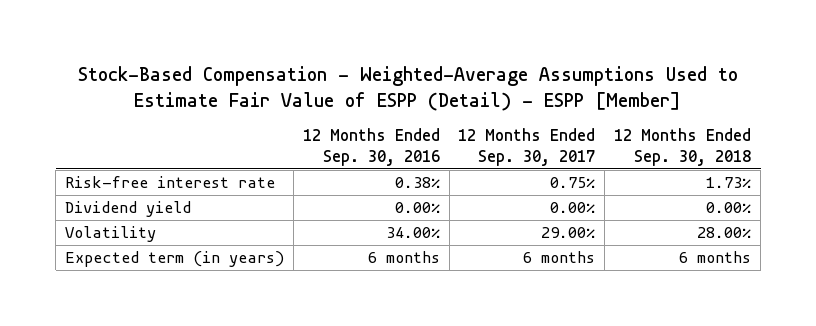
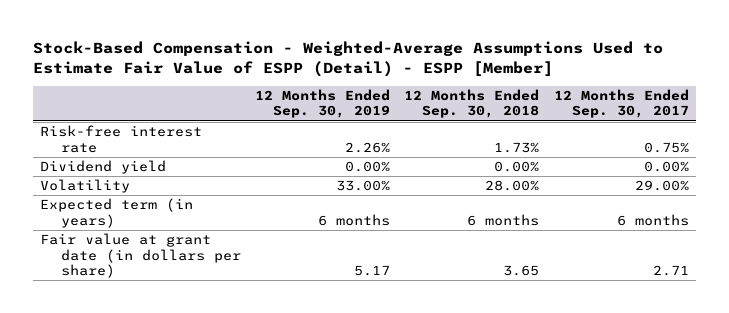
[302,128,440,166] 12 Months Ended Sep. 30, 2016 -> none
none -> [255,88,391,119] 12 Months Ended Sep. 30, 2019
none -> [40,233,241,279] Fair value at grant date (in dollars per share)

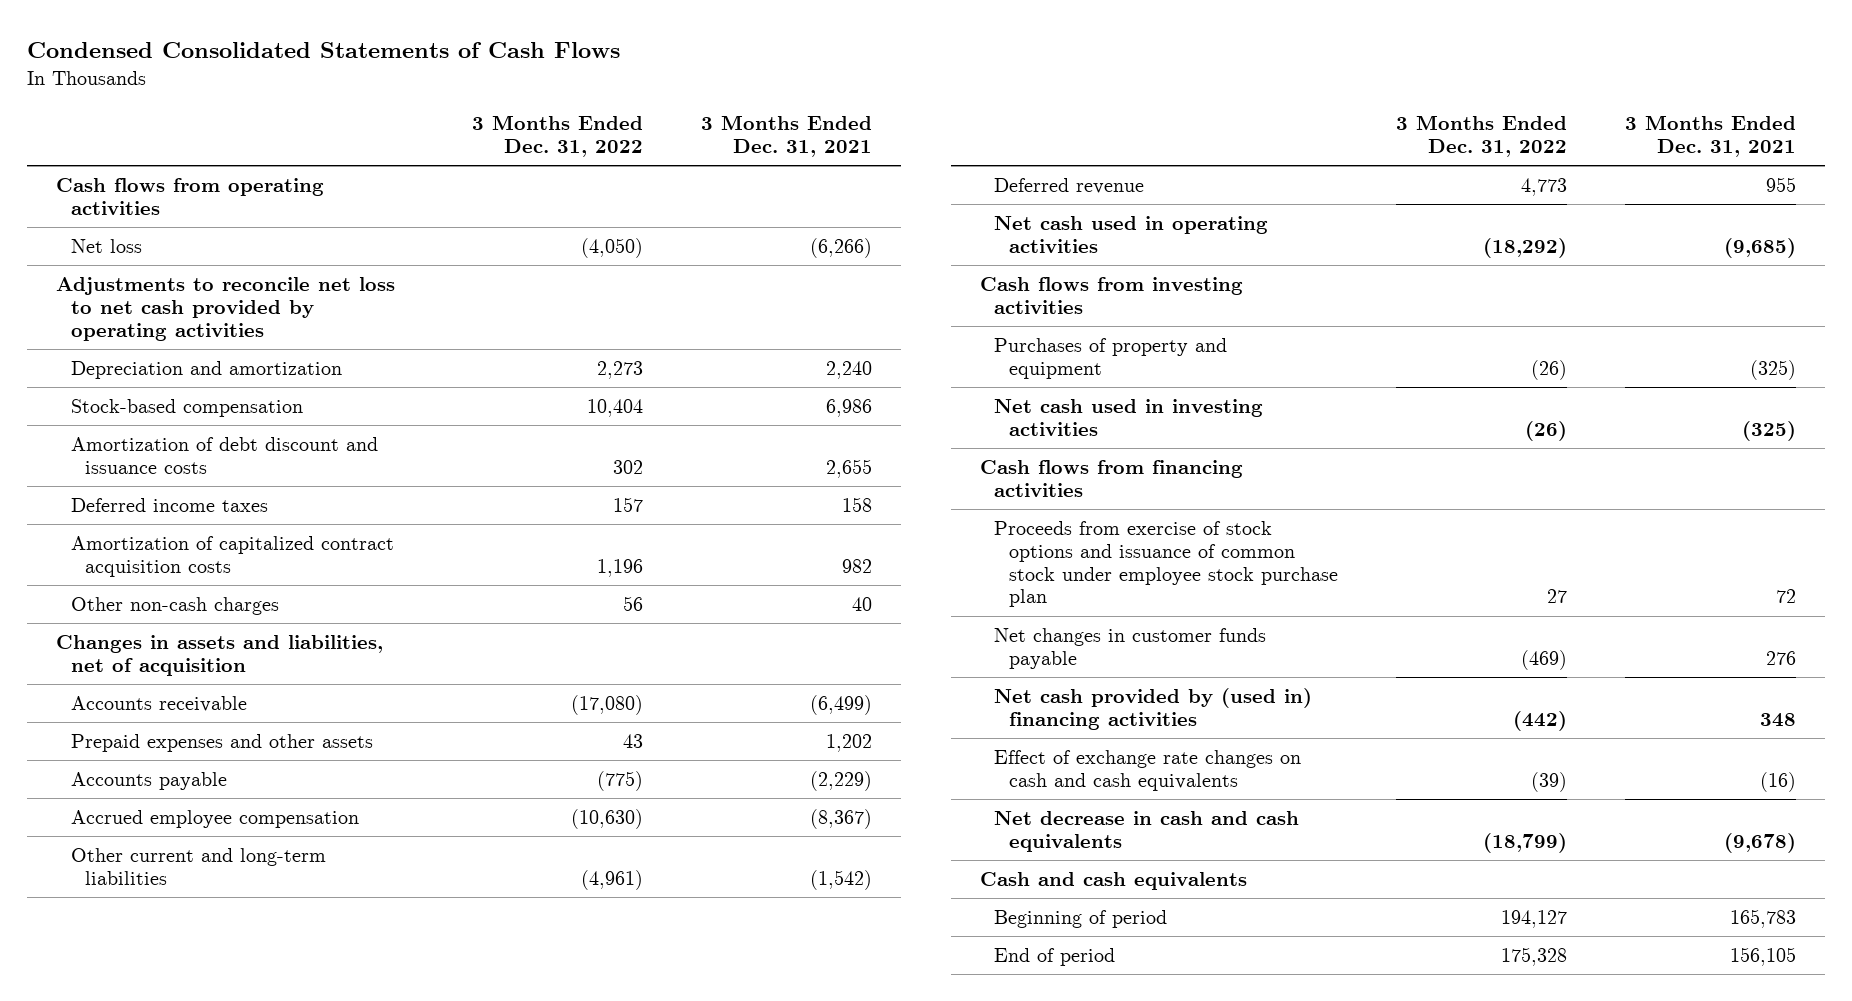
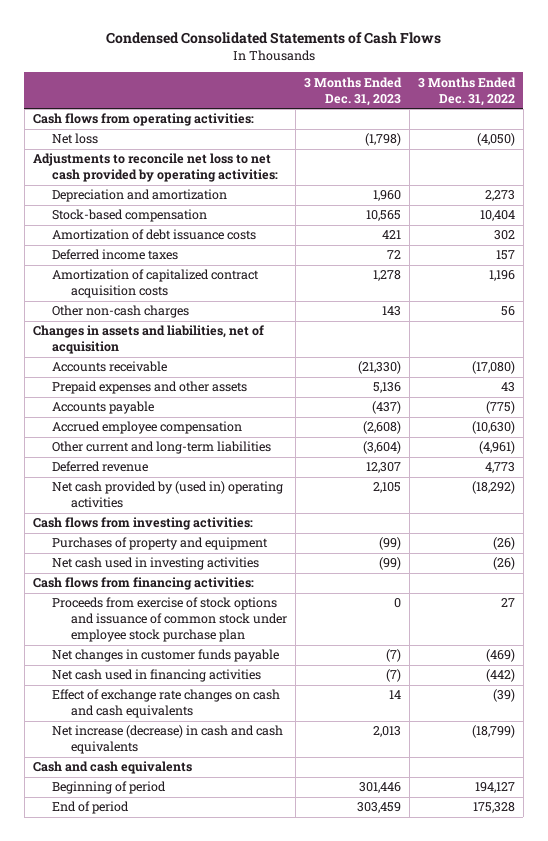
[701,115,873,158] 3 Months Ended Dec. 31, 2021 -> none
none -> [303,76,402,106] 3 Months Ended Dec. 31, 2023
[56,177,325,215] Cash flows from operating activities -> [32,113,254,127] Cash flows from operating activities:
[56,276,396,341] Adjustments to reconcile net loss to net cash provided by operating activities -> [32,153,278,183] Adjustments to reconcile net loss to net cash provided by operating activities:
[70,436,378,474] Amortization of debt discount and issuance costs -> [51,229,256,241] Amortization of debt issuance costs
[994,215,1269,253] Net cash used in operating activities -> [51,481,283,509] Net cash provided by (used in) operating activities
[979,276,1243,314] Cash flows from investing activities -> [32,517,253,531] Cash flows from investing activities:
[979,459,1243,497] Cash flows from financing activities -> [32,577,254,591] Cash flows from financing activities:
[994,687,1313,730] Net cash provided by (used in) financing activities -> [51,669,261,683] Net cash used in financing activities
[994,810,1300,852] Net decrease in cash and cash equivalents -> [51,725,283,755] Net increase (decrease) in cash and cash equivalents

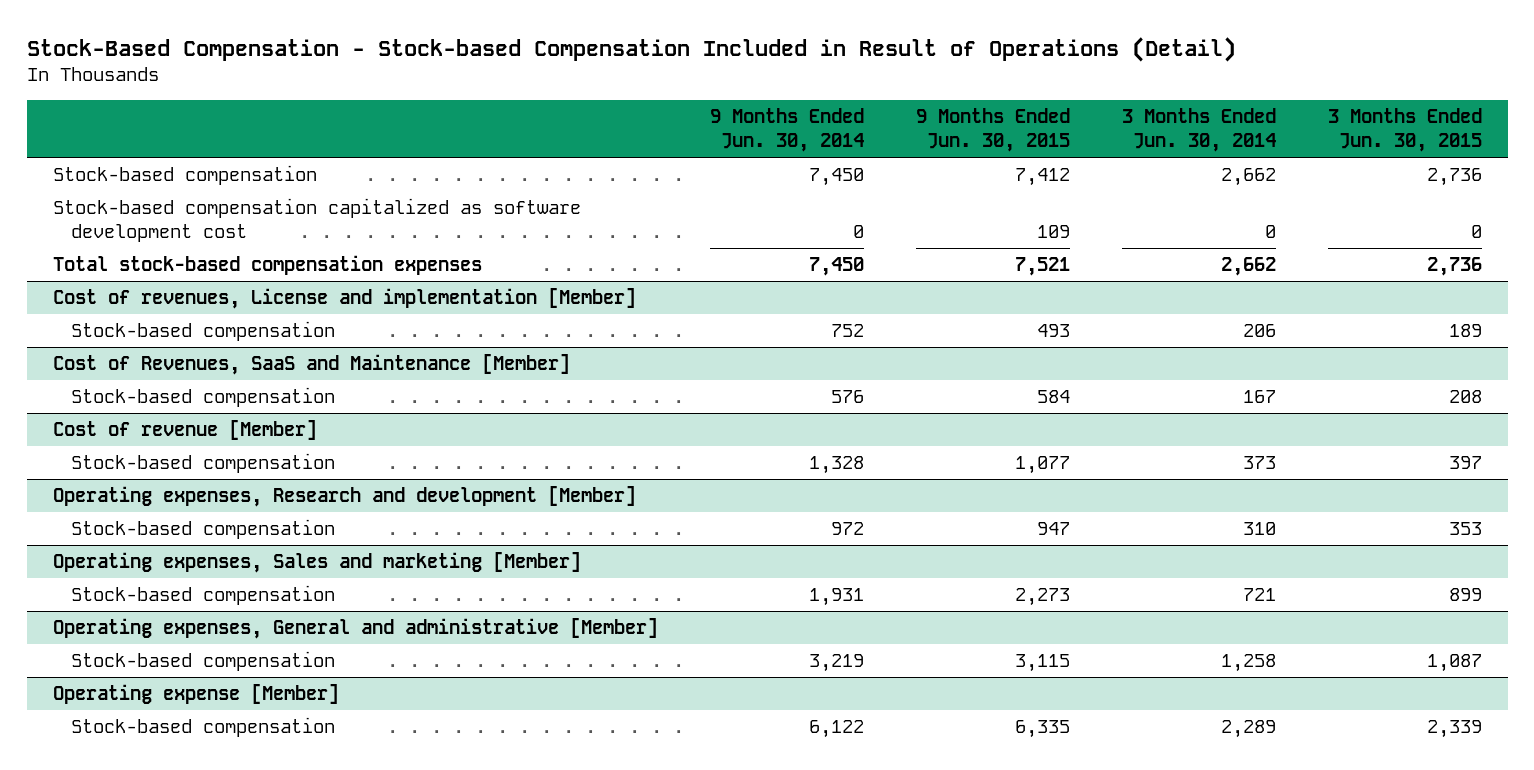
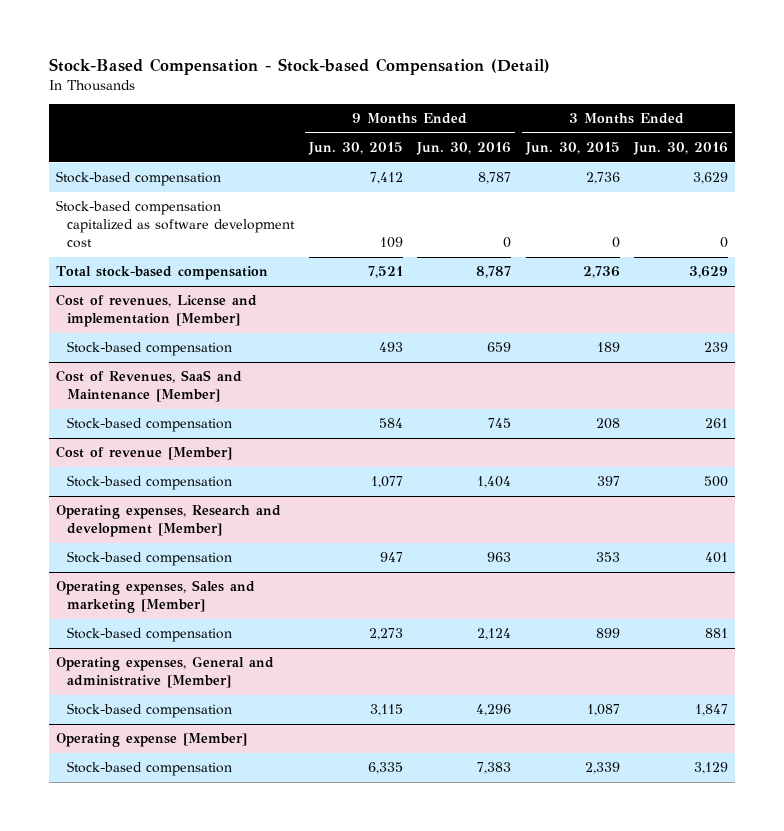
[26,36,1236,62] Stock-Based Compensation - Stock-based Compensation Included in Result of Operations (Detail) -> [48,57,550,75] Stock-Based Compensation - Stock-based Compensation (Detail)
[709,108,864,153] 9 Months Ended Jun. 30, 2014 -> none
[1121,108,1276,153] 3 Months Ended Jun. 30, 2014 -> none
none -> [416,142,512,156] Jun. 30, 2016
none -> [632,142,728,156] Jun. 30, 2016
[52,255,482,276] Total stock-based compensation expenses -> [55,266,268,281] Total stock-based compensation

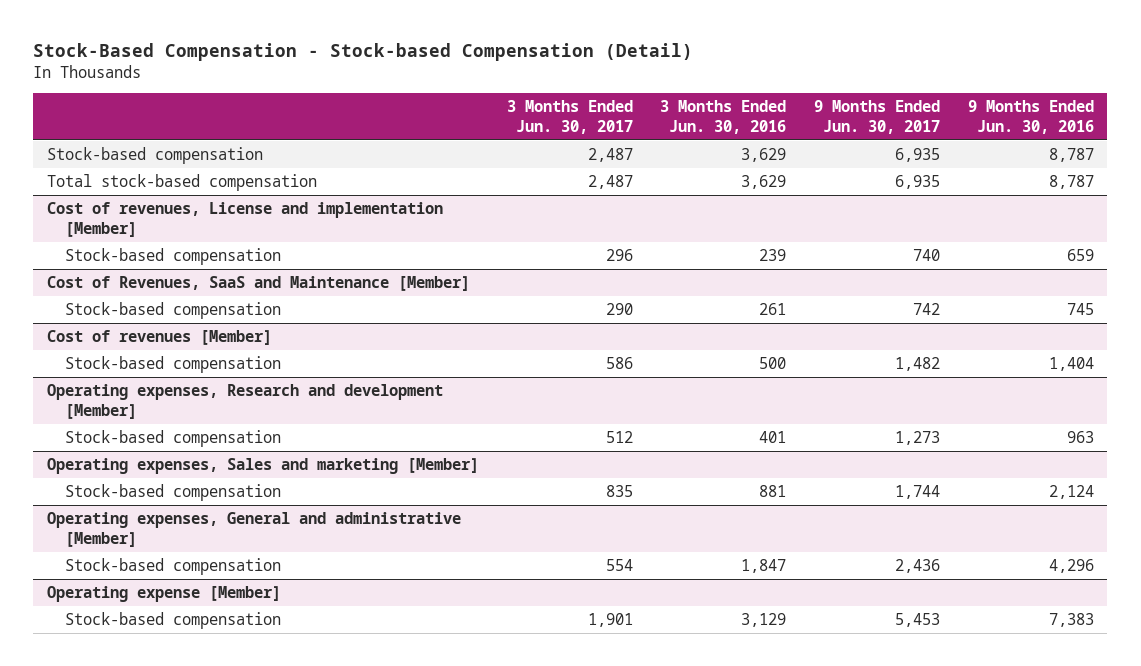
[307,142,403,156] Jun. 30, 2015 -> none
[524,142,620,156] Jun. 30, 2015 -> none
none -> [506,100,633,134] 3 Months Ended Jun. 30, 2017
none -> [813,100,940,134] 9 Months Ended Jun. 30, 2017
[55,200,296,249] Stock-based compensation capitalized as software development cost -> none
[55,446,232,461] Cost of revenue [Member] -> [47,330,273,346] Cost of revenues [Member]

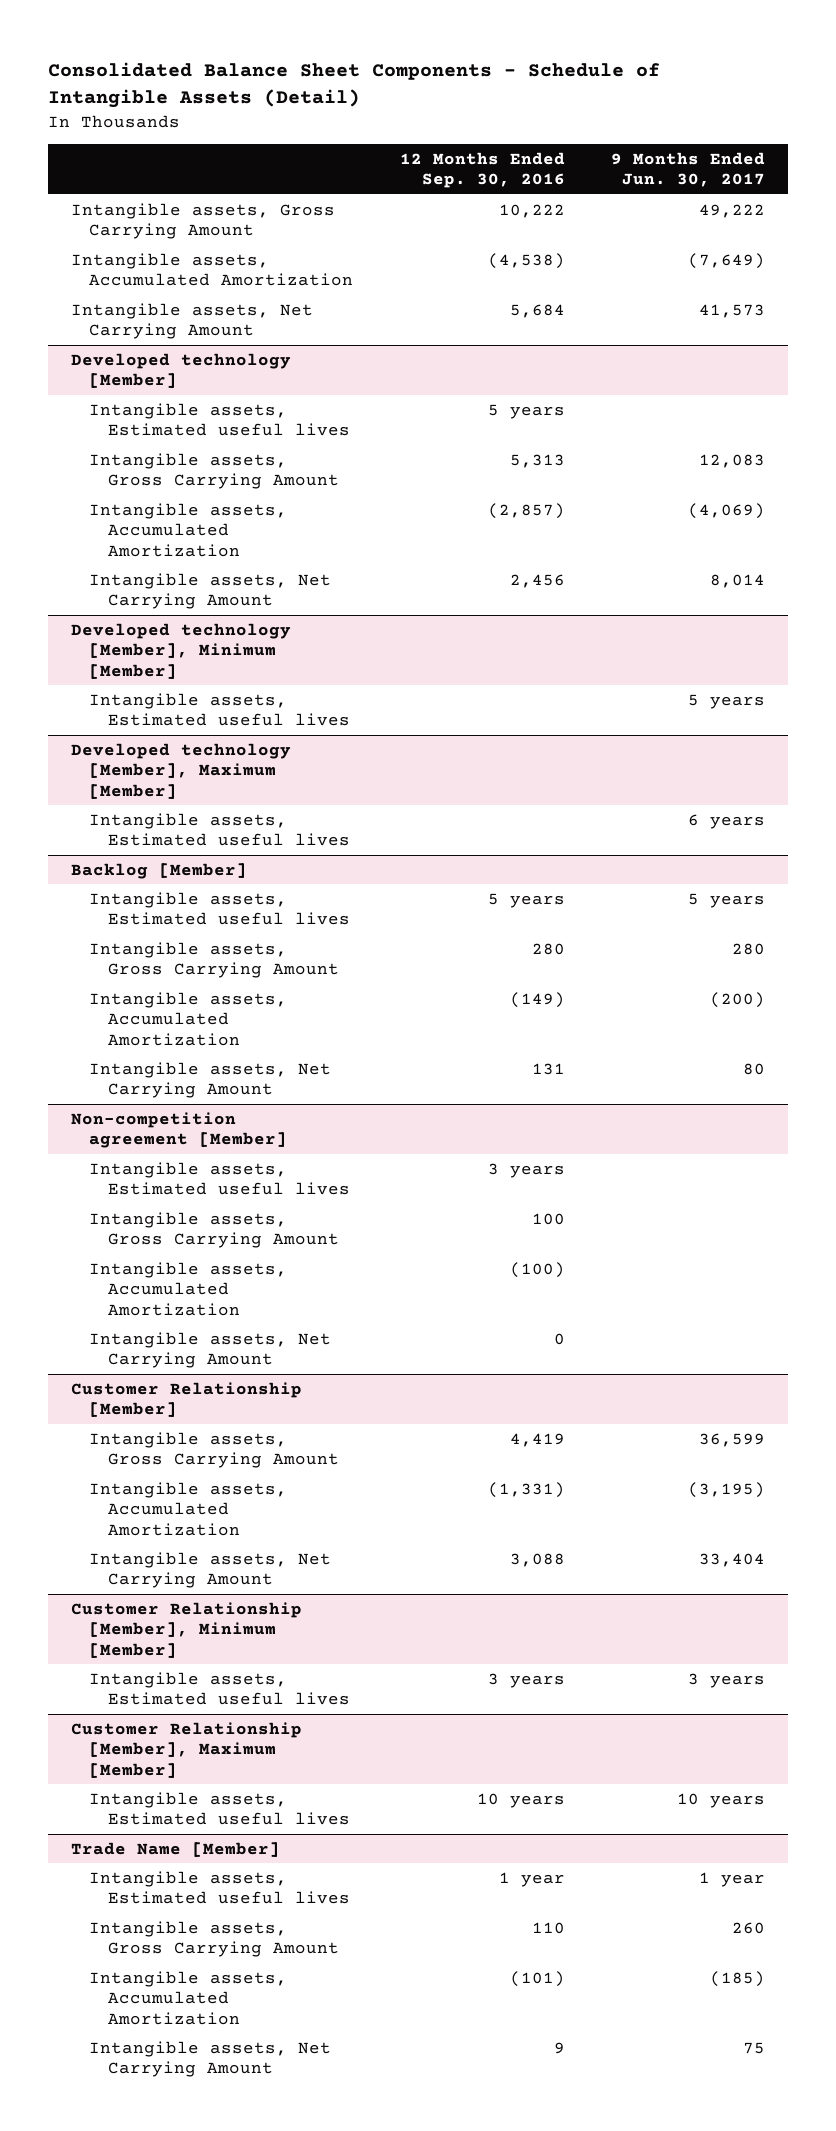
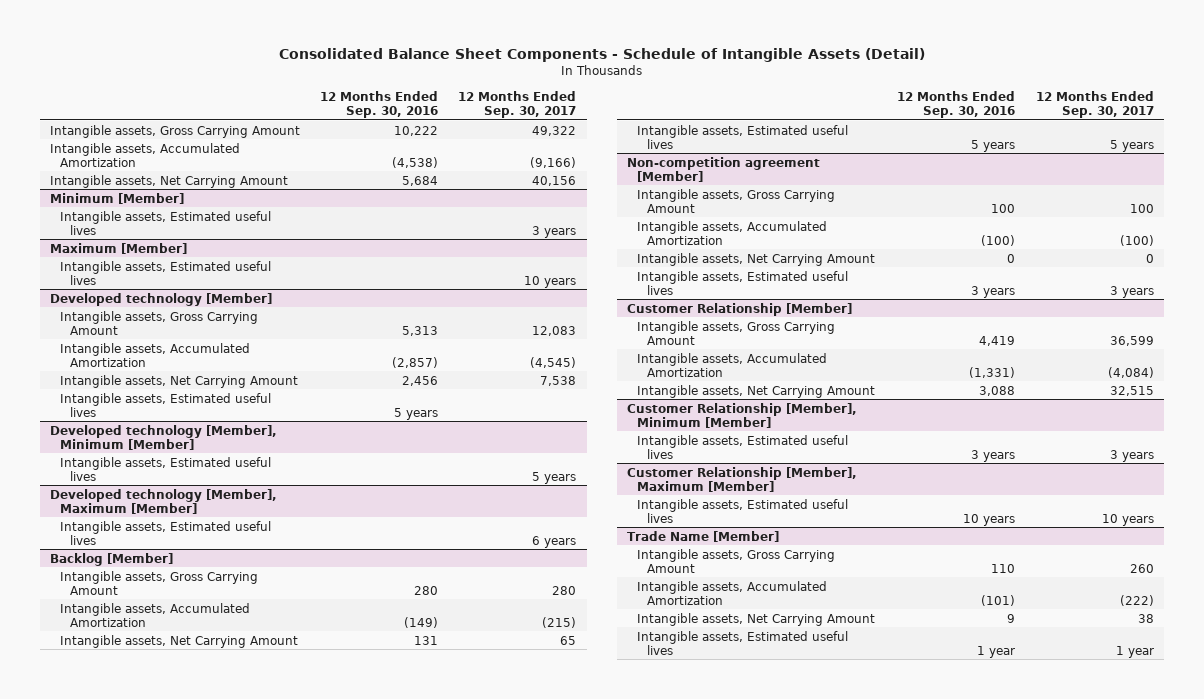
[610,151,765,188] 9 Months Ended Jun. 30, 2017 -> none
none -> [458,90,577,119] 12 Months Ended Sep. 30, 2017
none -> [50,192,185,204] Minimum [Member]
none -> [59,210,271,235] Intangible assets, Estimated useful lives
none -> [50,242,188,254] Maximum [Member]
none -> [59,260,271,285] Intangible assets, Estimated useful lives
[89,402,350,437] Intangible assets, Estimated useful lives -> [59,392,271,417] Intangible assets, Estimated useful lives
[89,891,350,926] Intangible assets, Estimated useful lives -> [637,124,849,149] Intangible assets, Estimated useful lives
[89,1161,350,1196] Intangible assets, Estimated useful lives -> [637,270,849,295] Intangible assets, Estimated useful lives
[89,1870,350,1905] Intangible assets, Estimated useful lives -> [637,630,849,655] Intangible assets, Estimated useful lives

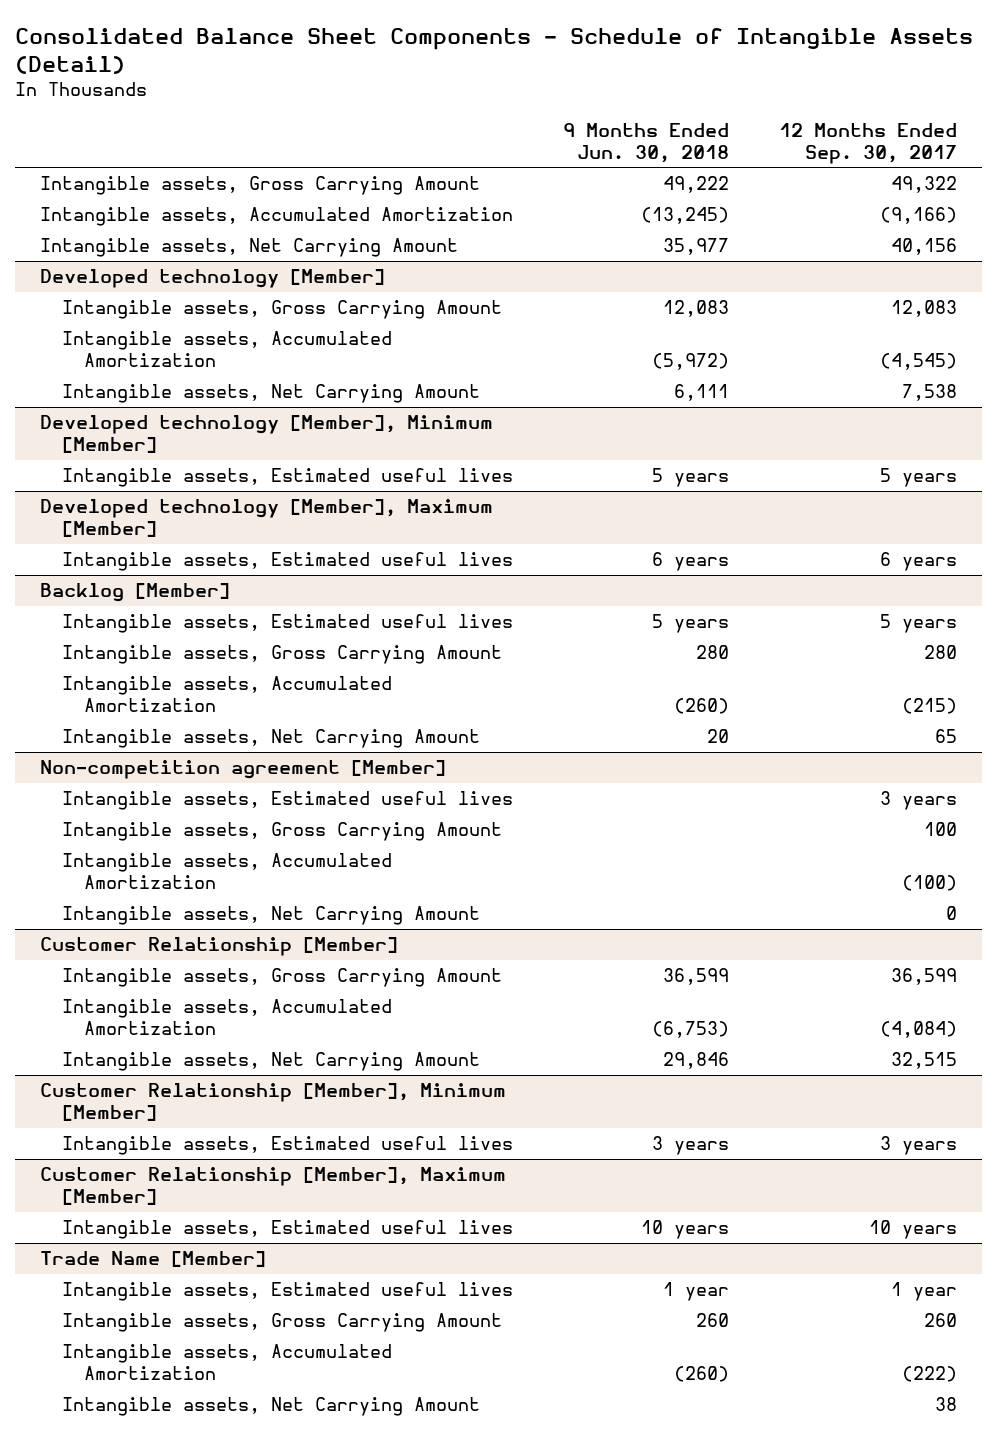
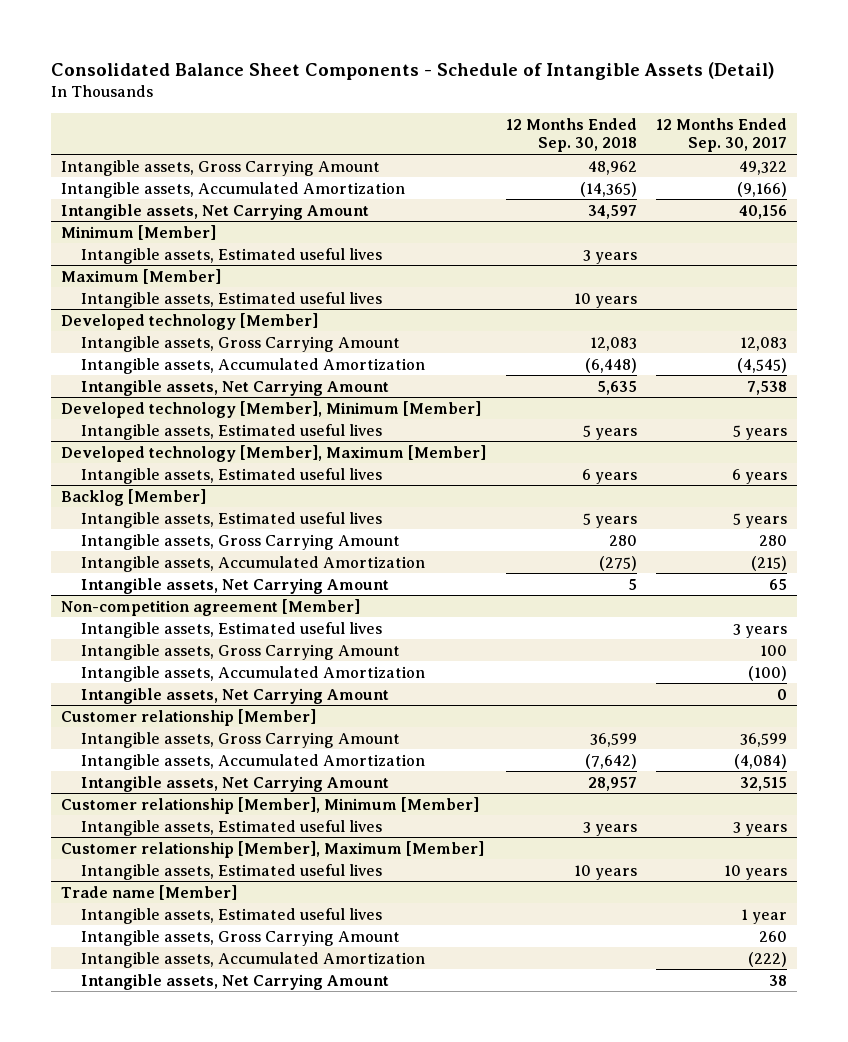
[563,123,730,163] 9 Months Ended Jun. 30, 2018 -> none
none -> [505,117,637,153] 12 Months Ended Sep. 30, 2018
none -> [60,224,216,240] Minimum [Member]
none -> [81,247,383,264] Intangible assets, Estimated useful lives
none -> [60,268,221,284] Maximum [Member]
none -> [81,291,383,308] Intangible assets, Estimated useful lives
[40,937,399,957] Customer Relationship [Member] -> [60,708,316,726] Customer relationship [Member]
[40,1083,507,1122] Customer Relationship [Member], Minimum [Member] -> [60,796,479,814] Customer relationship [Member], Minimum [Member]
[40,1167,507,1206] Customer Relationship [Member], Maximum [Member] -> [60,840,484,858] Customer relationship [Member], Maximum [Member]
[40,1251,267,1268] Trade Name [Member] -> [60,884,237,900] Trade name [Member]

